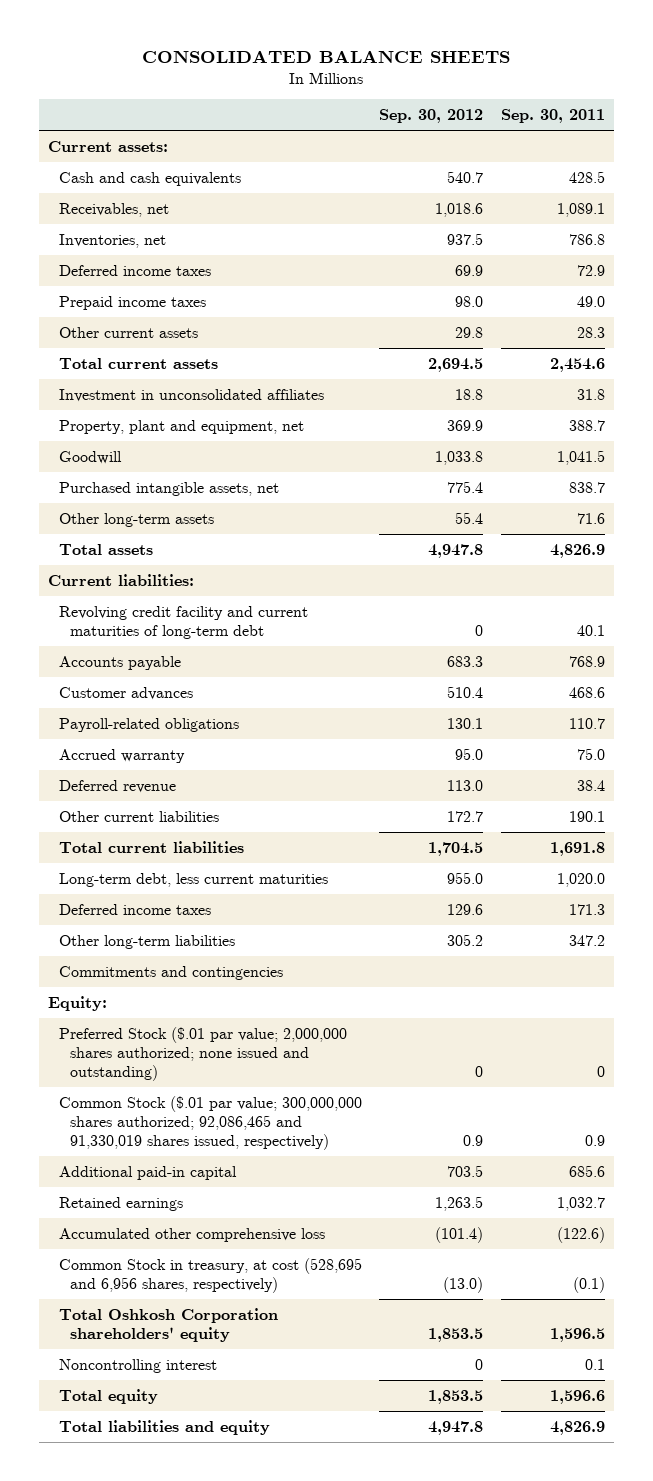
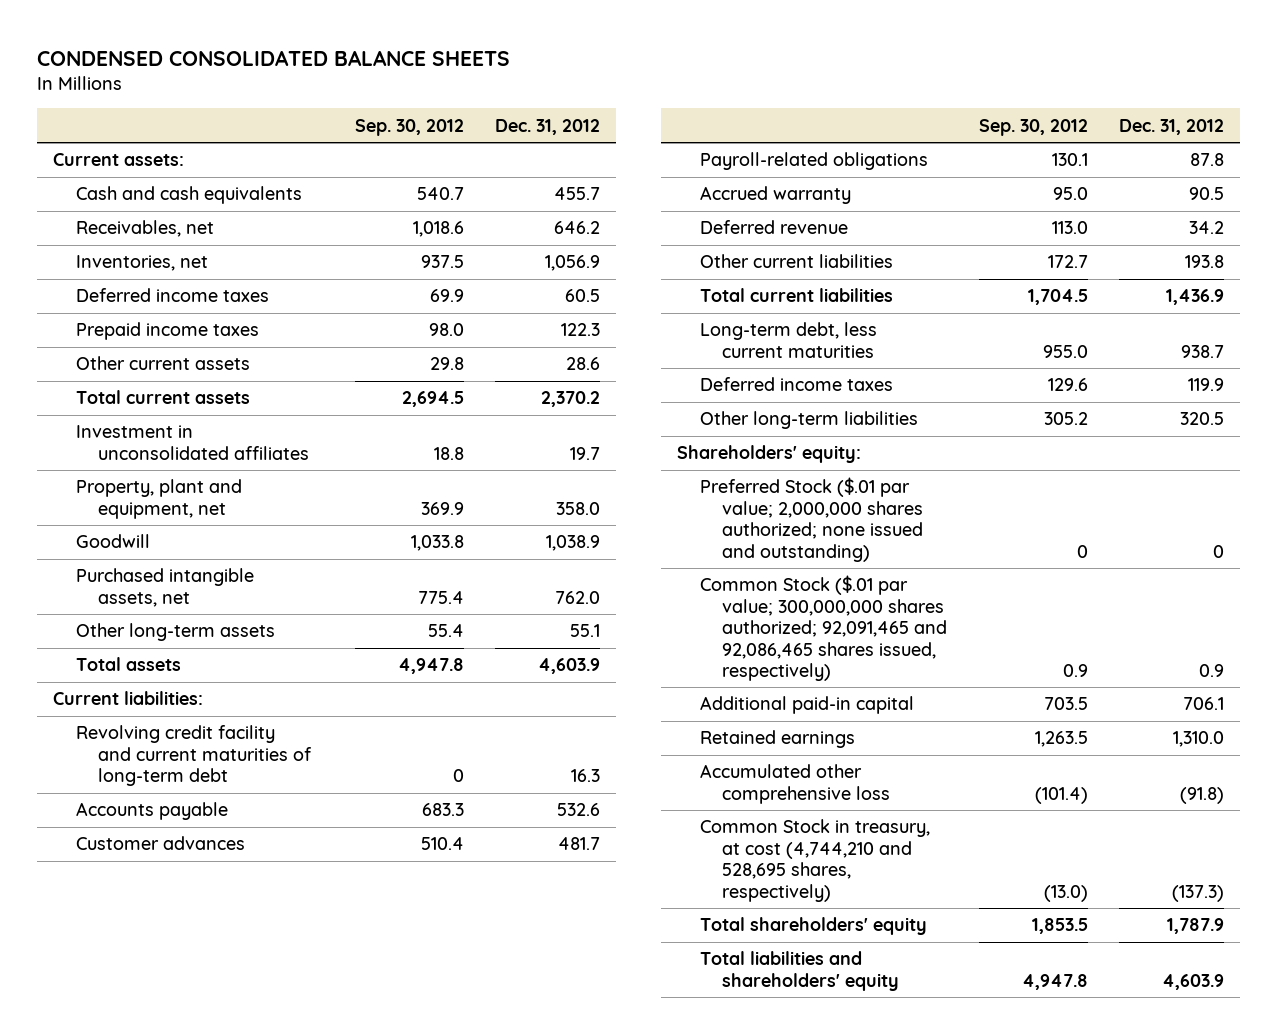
[142,50,511,64] CONSOLIDATED BALANCE SHEETS -> [37,49,511,66] CONDENSED CONSOLIDATED BALANCE SHEETS
[500,108,605,123] Sep. 30, 2011 -> none
none -> [495,118,601,135] Dec. 31, 2012
[58,965,283,980] Commitments and contingencies -> none
[47,995,107,1011] Equity: -> [677,445,862,464] Shareholders' equity:
[58,1095,362,1150] Common Stock ($.01 par value; 300,000,000 shares authorized; 92,086,465 and 91,330,019 shares issued, respectively) -> [699,575,948,682] Common Stock ($.01 par value; 300,000,000 shares authorized; 92,091,465 and 92,086,465 shares issued, respectively)
[58,1358,217,1373] Noncontrolling interest -> none
[58,1388,158,1404] Total equity -> none
[58,1257,362,1293] Common Stock in treasury, at cost (528,695 and 6,956 shares, respectively) -> [699,819,930,902] Common Stock in treasury, at cost (4,744,210 and 528,695 shares, respectively)
[58,1307,278,1342] Total Oshkosh Corporation shareholders' equity -> [699,917,927,936] Total shareholders' equity
[58,1419,270,1435] Total liabilities and equity -> [699,951,900,991] Total liabilities and shareholders' equity

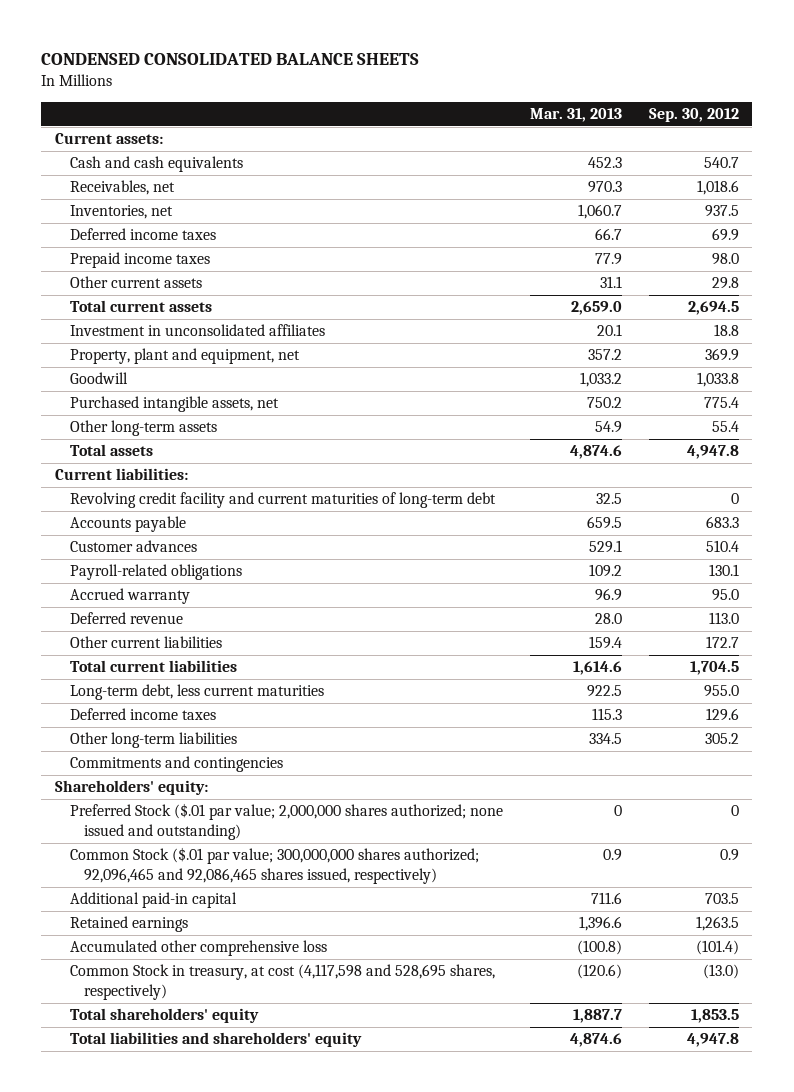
[495,118,601,135] Dec. 31, 2012 -> none
none -> [529,108,622,123] Mar. 31, 2013
none -> [69,756,283,773] Commitments and contingencies
[699,575,948,682] Common Stock ($.01 par value; 300,000,000 shares authorized; 92,091,465 and 92,086,465 shares issued, respectively) -> [69,847,479,885] Common Stock ($.01 par value; 300,000,000 shares authorized; 92,096,465 and 92,086,465 shares issued, respectively)
[699,819,930,902] Common Stock in treasury, at cost (4,744,210 and 528,695 shares, respectively) -> [69,964,495,1001] Common Stock in treasury, at cost (4,117,598 and 528,695 shares, respectively)

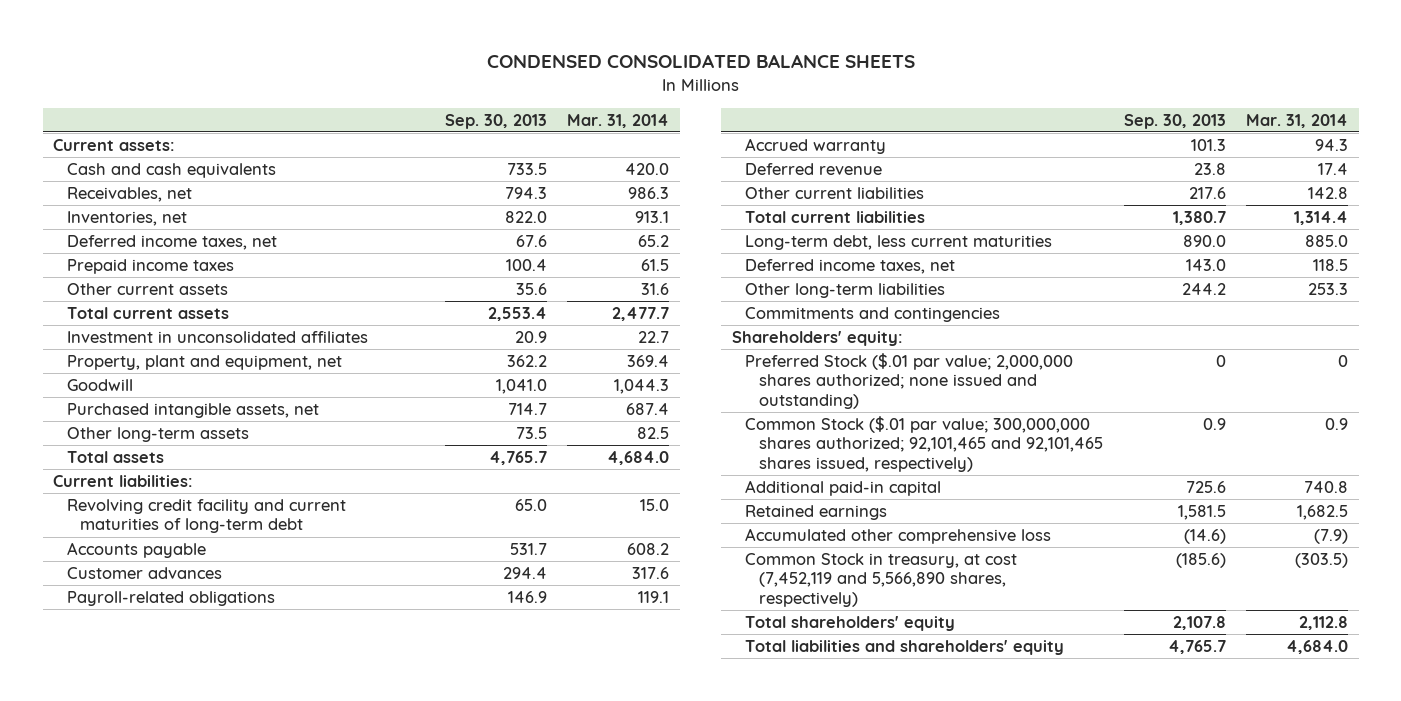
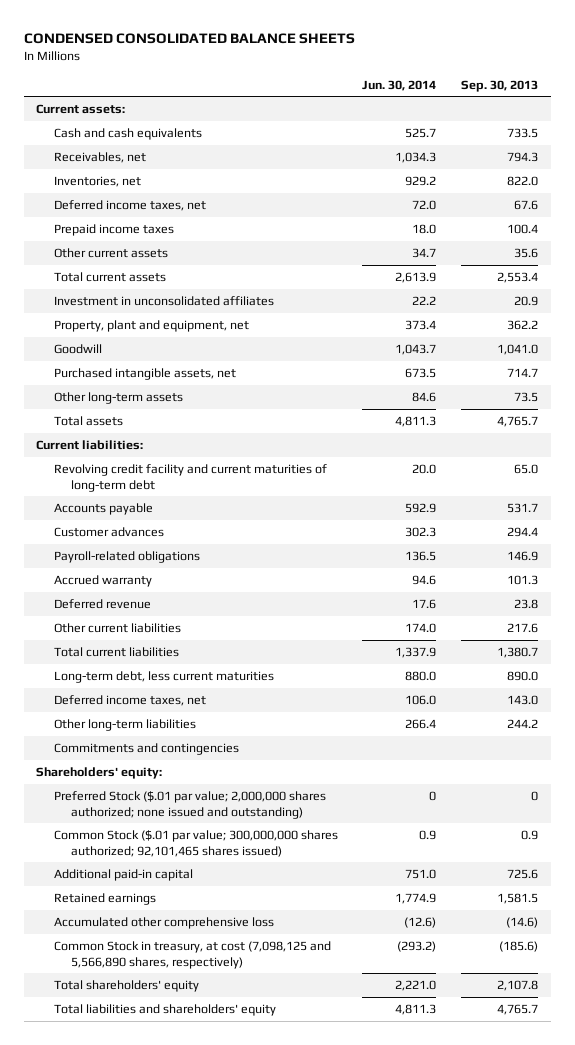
[567,113,670,128] Mar. 31, 2014 -> none
none -> [362,79,437,91] Jun. 30, 2014
[745,415,1104,472] Common Stock ($.01 par value; 300,000,000 shares authorized; 92,101,465 and 92,101,465 shares issued, respectively) -> [53,829,338,857] Common Stock ($.01 par value; 300,000,000 shares authorized; 92,101,465 shares issued)
[745,552,1018,607] Common Stock in treasury, at cost (7,452,119 and 5,566,890 shares, respectively) -> [53,940,331,969] Common Stock in treasury, at cost (7,098,125 and 5,566,890 shares, respectively)

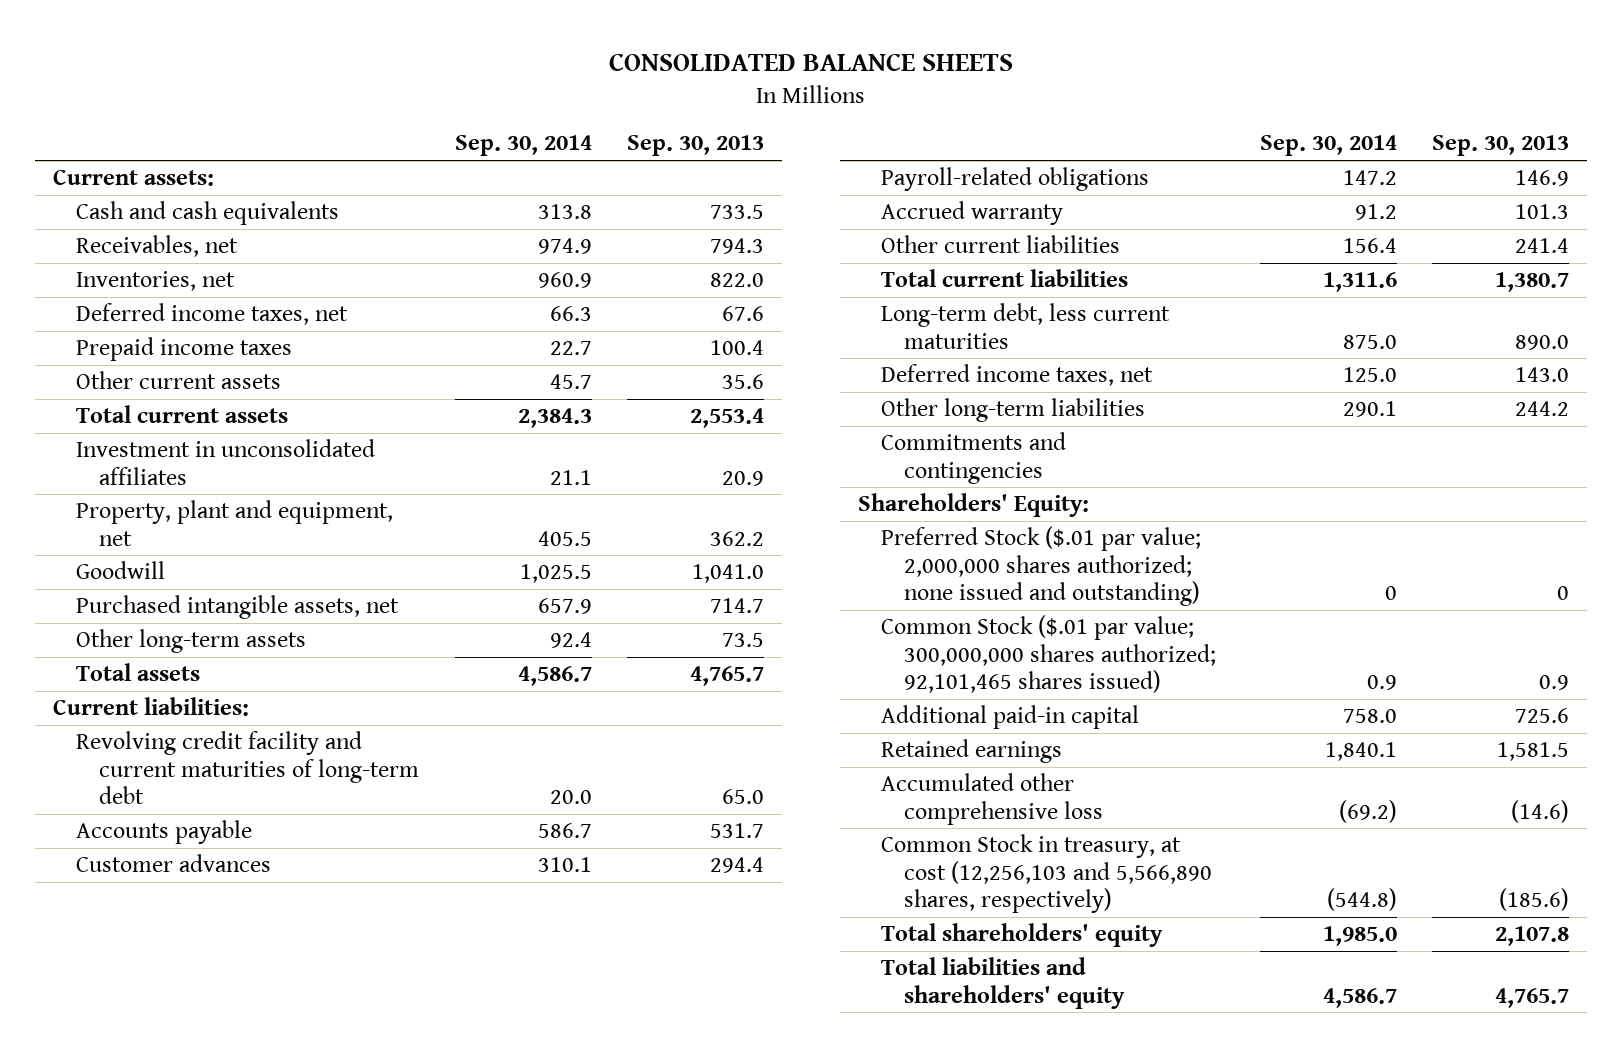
[23,33,355,45] CONDENSED CONSOLIDATED BALANCE SHEETS -> [608,53,1013,72] CONSOLIDATED BALANCE SHEETS
[362,79,437,91] Jun. 30, 2014 -> none
none -> [454,135,592,157] Sep. 30, 2014
[53,598,151,609] Deferred revenue -> none
[507,622,539,633] 217.6 -> [1515,238,1570,254] 241.4
[36,766,163,779] Shareholders' equity: -> [857,493,1089,518] Shareholders' Equity:
[53,940,331,969] Common Stock in treasury, at cost (7,098,125 and 5,566,890 shares, respectively) -> [881,834,1213,913] Common Stock in treasury, at cost (12,256,103 and 5,566,890 shares, respectively)

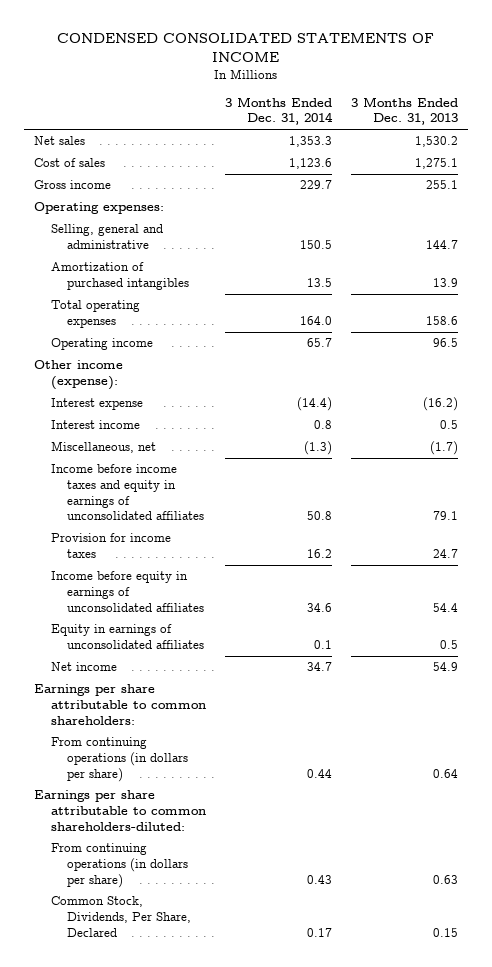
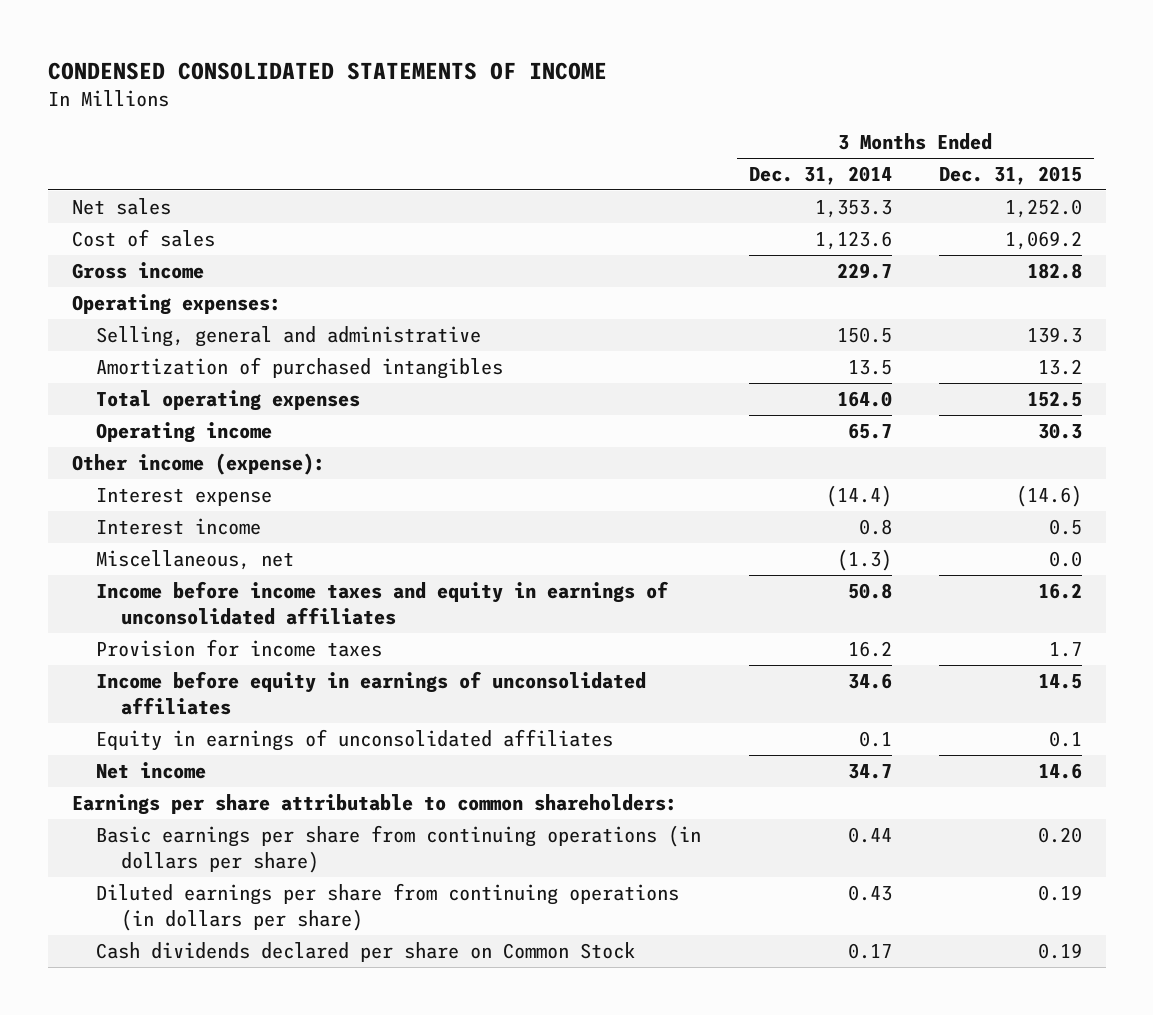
[351,96,459,126] 3 Months Ended Dec. 31, 2013 -> none
none -> [938,165,1082,185] Dec. 31, 2015
[33,790,206,831] Earnings per share attributable to common shareholders-diluted: -> none
[50,737,189,782] From continuing operations (in dollars per share) -> [96,824,702,873] Basic earnings per share from continuing operations (in dollars per share)
[50,843,189,888] From continuing operations (in dollars per share) -> [96,882,680,931] Diluted earnings per share from continuing operations (in dollars per share)
[50,896,192,937] Common Stock, Dividends, Per Share, Declared -> [96,941,636,962] Cash dividends declared per share on Common Stock

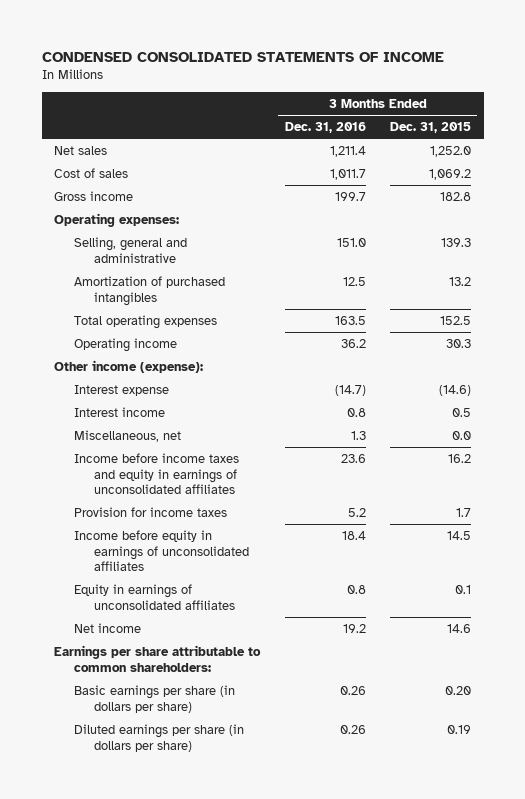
[748,165,892,185] Dec. 31, 2014 -> none
none -> [284,122,366,134] Dec. 31, 2016
[96,941,636,962] Cash dividends declared per share on Common Stock -> none
[96,824,702,873] Basic earnings per share from continuing operations (in dollars per share) -> [74,684,236,713] Basic earnings per share (in dollars per share)
[96,882,680,931] Diluted earnings per share from continuing operations (in dollars per share) -> [74,723,245,752] Diluted earnings per share (in dollars per share)

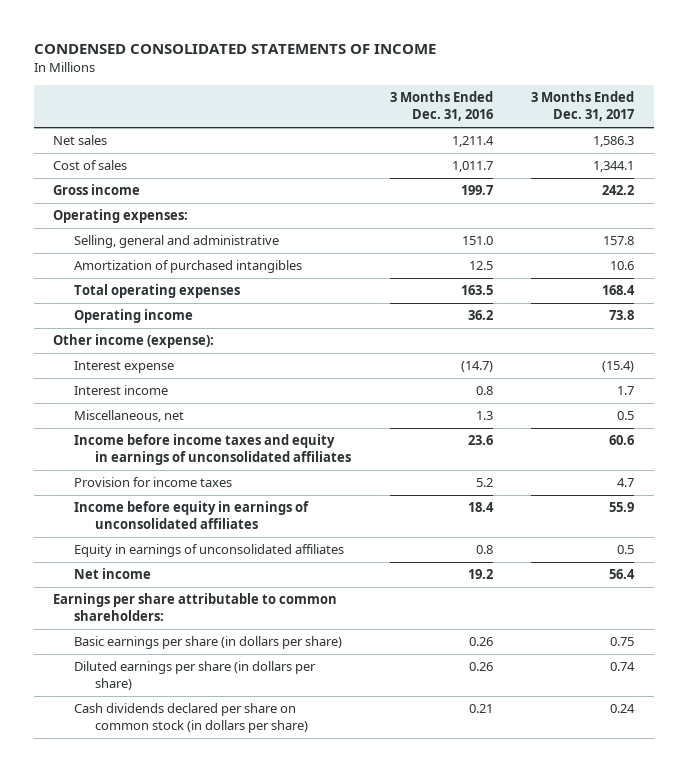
[390,122,472,134] Dec. 31, 2015 -> none
none -> [531,91,635,122] 3 Months Ended Dec. 31, 2017
none -> [73,703,308,734] Cash dividends declared per share on common stock (in dollars per share)

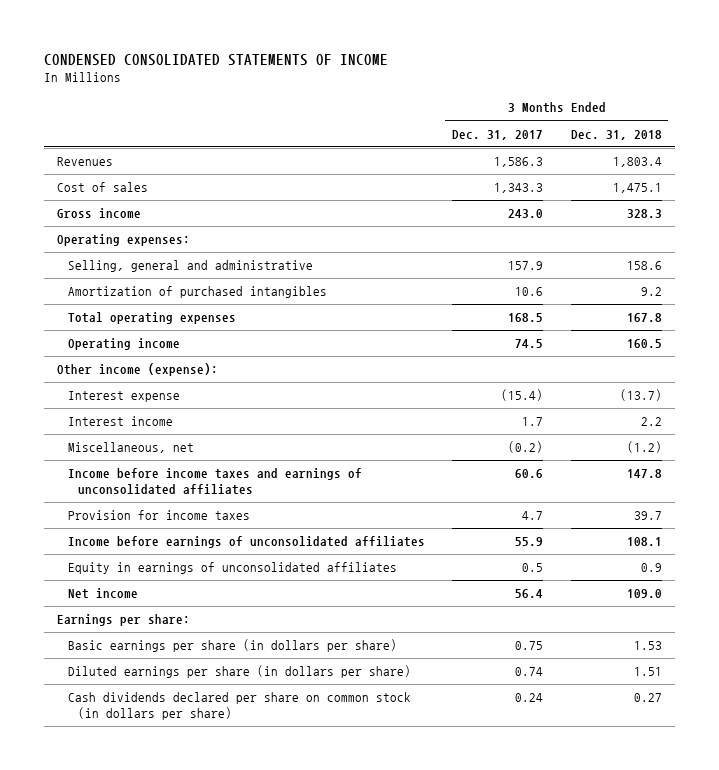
[389,91,493,122] 3 Months Ended Dec. 31, 2016 -> none
none -> [570,129,662,140] Dec. 31, 2018
[53,135,108,146] Net sales -> [57,157,114,167] Revenues
[593,161,635,173] 1,344.1 -> [494,183,544,194] 1,343.3
[602,185,635,196] 242.2 -> [508,209,544,219] 243.0
[603,236,635,246] 157.8 -> [508,261,544,271] 157.9
[602,285,636,296] 168.4 -> [508,313,544,323] 168.5
[609,310,635,321] 73.8 -> [515,339,544,349] 74.5
[617,411,635,421] 0.5 -> [508,441,544,454] (0.2)
[73,434,351,466] Income before income taxes and equity in earnings of unconsolidated affiliates -> [67,468,362,496] Income before income taxes and earnings of unconsolidated affiliates
[73,501,309,530] Income before equity in earnings of unconsolidated affiliates -> [67,536,425,549] Income before earnings of unconsolidated affiliates
[53,593,338,622] Earnings per share attributable to common shareholders: -> [57,614,191,627] Earnings per share:

